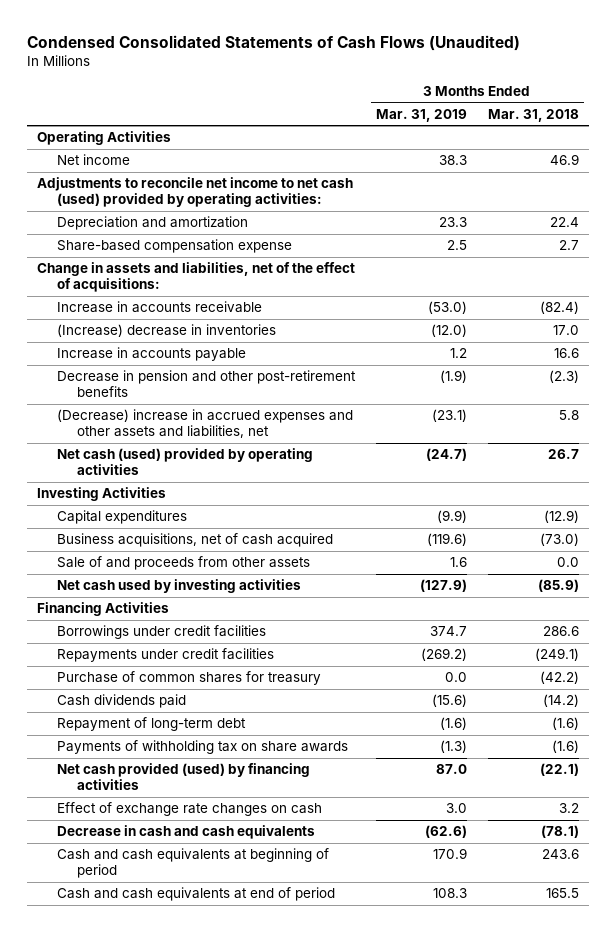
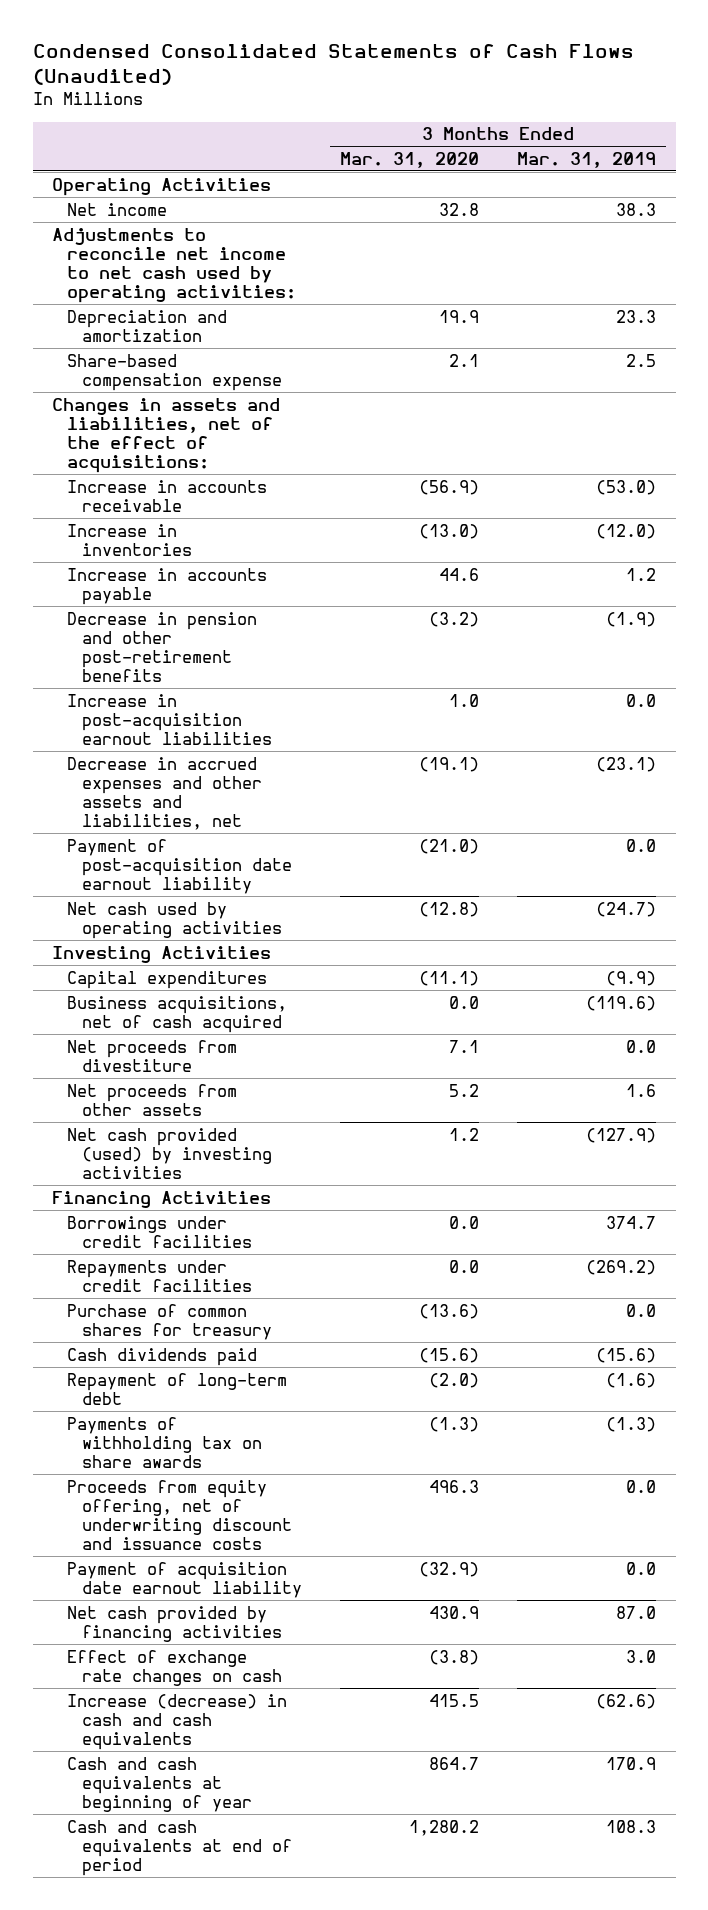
[487,108,579,122] Mar. 31, 2018 -> none
none -> [340,151,480,168] Mar. 31, 2020
[36,177,353,208] Adjustments to reconcile net income to net cash (used) provided by operating activities: -> [51,227,296,304] Adjustments to reconcile net income to net cash used by operating activities:
[36,262,355,293] Change in assets and liabilities, net of the effect of acquisitions: -> [51,397,280,474] Changes in assets and liabilities, net of the effect of acquisitions:
[57,324,277,338] (Increase) decrease in inventories -> [66,523,192,556] Increase in inventories
none -> [66,693,272,745] Increase in post-acquisition earnout liabilities
[57,409,354,439] (Decrease) increase in accrued expenses and other assets and liabilities, net -> [66,756,262,831] Decrease in accrued expenses and other assets and liabilities, net
none -> [66,838,292,894] Payment of post-acquisition date earnout liability
[57,448,314,476] Net cash (used) provided by operating activities -> [66,901,282,939] Net cash used by operating activities
[57,556,311,571] Sale of and proceeds from other assets -> [66,1039,237,1072] Net proceeds from divestiture
[449,557,467,568] 1.6 -> [626,1039,657,1053] 0.0
none -> [66,1083,237,1116] Net proceeds from other assets
[57,579,302,594] Net cash used by investing activities -> [66,1127,272,1179] Net cash provided (used) by investing activities
none -> [66,1479,292,1551] Proceeds from equity offering, net of underwriting discount and issuance costs
none -> [66,1561,302,1598] Payment of acquisition date earnout liability
[57,763,311,791] Net cash provided (used) by financing activities -> [66,1605,282,1642] Net cash provided by financing activities
[57,825,316,840] Decrease in cash and cash equivalents -> [66,1693,287,1750] Increase (decrease) in cash and cash equivalents
[57,848,330,879] Cash and cash equivalents at beginning of period -> [66,1756,252,1812] Cash and cash equivalents at beginning of year

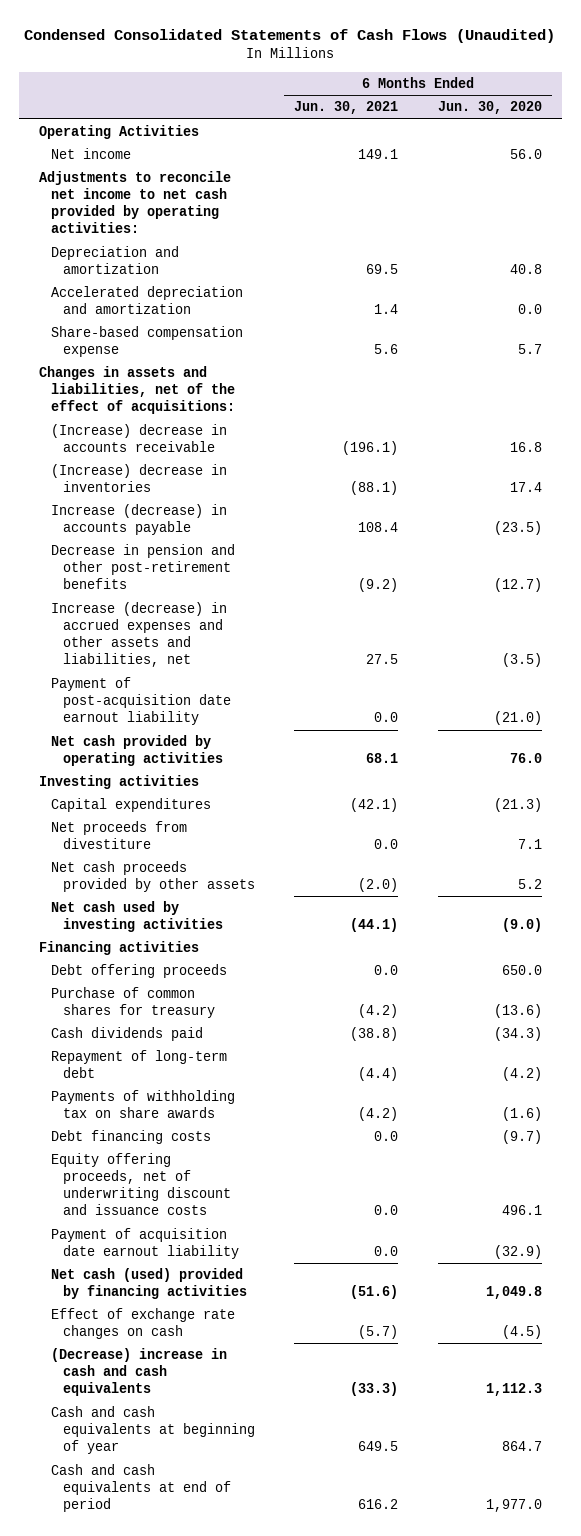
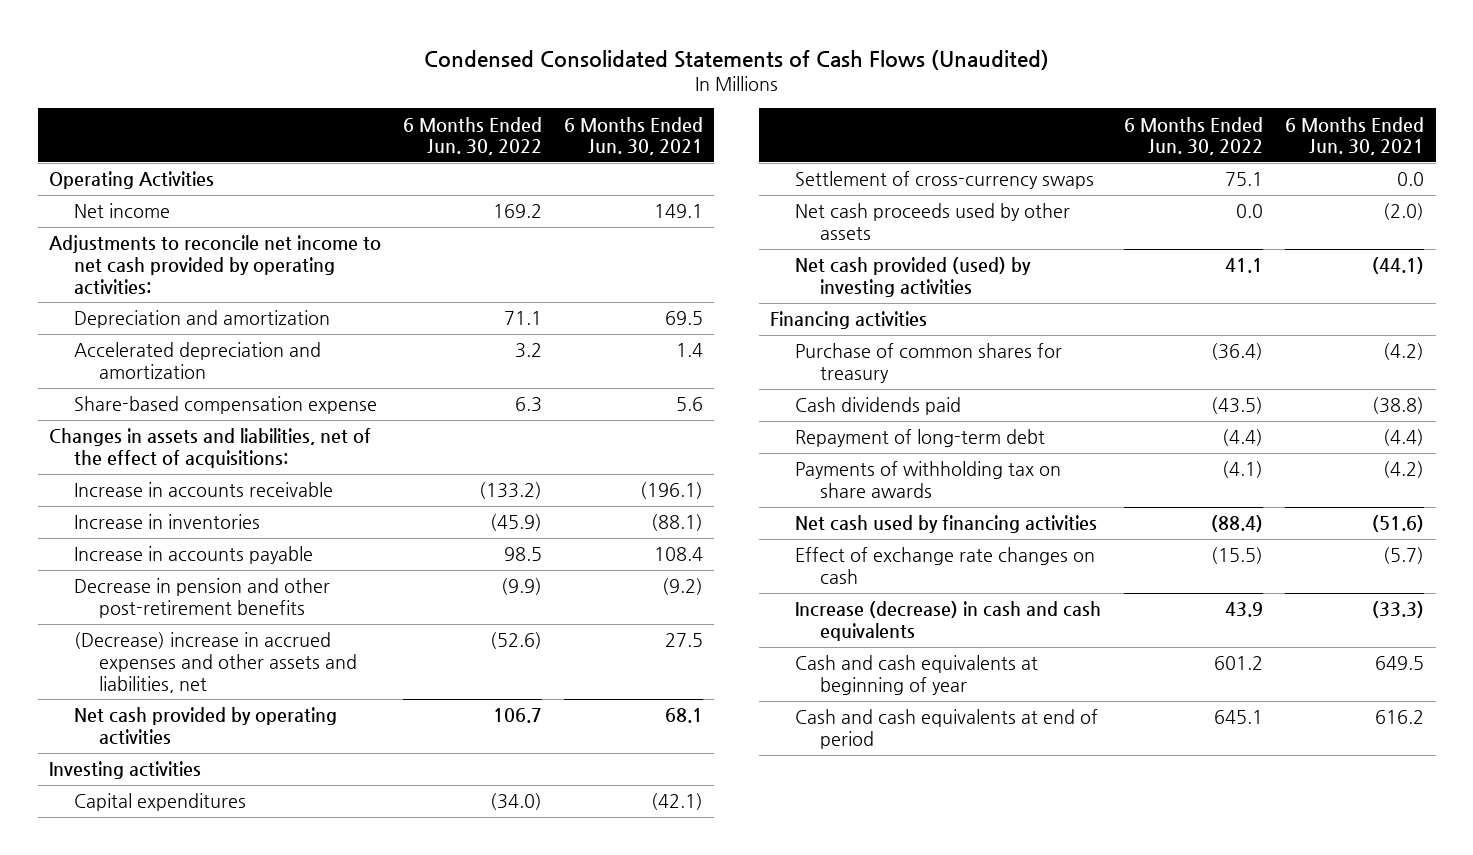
[438,101,543,115] Jun. 30, 2020 -> none
none -> [402,116,542,156] 6 Months Ended Jun. 30, 2022
[50,424,227,453] (Increase) decrease in accounts receivable -> [73,482,333,498] Increase in accounts receivable
[50,464,227,493] (Increase) decrease in inventories -> [73,514,260,530] Increase in inventories
[50,504,227,536] Increase (decrease) in accounts payable -> [73,546,313,565] Increase in accounts payable
[50,677,231,726] Payment of post-acquisition date earnout liability -> none
[50,602,227,668] Increase (decrease) in accrued expenses and other assets and liabilities, net -> [73,632,357,693] (Decrease) increase in accrued expenses and other assets and liabilities, net
[50,821,187,850] Net proceeds from divestiture -> none
none -> [795,171,1095,190] Settlement of cross-currency swaps
[50,861,255,893] Net cash proceeds provided by other assets -> [795,203,1071,240] Net cash proceeds used by other assets
[50,901,223,933] Net cash used by investing activities -> [795,257,1032,297] Net cash provided (used) by investing activities
[50,964,227,979] Debt offering proceeds -> none
[50,1130,211,1145] Debt financing costs -> none
[50,1153,231,1216] Equity offering proceeds, net of underwriting discount and issuance costs -> none
[50,1228,239,1260] Payment of acquisition date earnout liability -> none
[50,1268,247,1300] Net cash (used) provided by financing activities -> [795,515,1098,534] Net cash used by financing activities
[50,1348,227,1397] (Decrease) increase in cash and cash equivalents -> [795,601,1102,641] Increase (decrease) in cash and cash equivalents

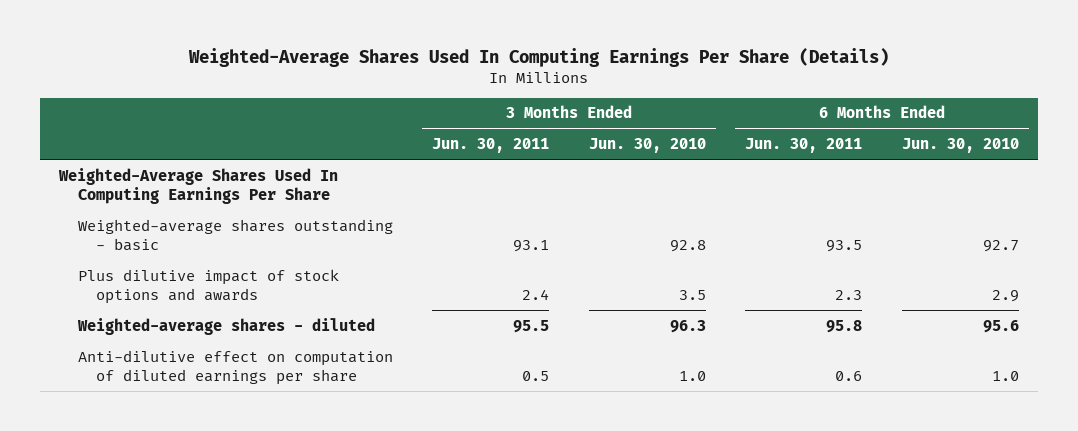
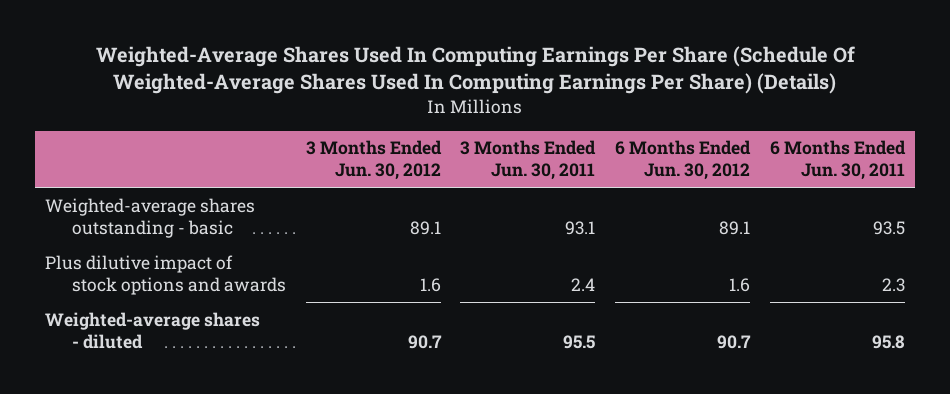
[188,47,890,67] Weighted-Average Shares Used In Computing Earnings Per Share (Details) -> [95,46,855,95] Weighted-Average Shares Used In Computing Earnings Per Share (Schedule Of Weighted-Average Shares Used In Computing Earnings Per Share) (Details)
[588,138,706,154] Jun. 30, 2010 -> none
[901,138,1019,154] Jun. 30, 2010 -> none
none -> [305,140,442,181] 3 Months Ended Jun. 30, 2012
none -> [615,140,752,181] 6 Months Ended Jun. 30, 2012
[58,167,339,204] Weighted-Average Shares Used In Computing Earnings Per Share -> none
[77,349,393,385] Anti-dilutive effect on computation of diluted earnings per share -> none

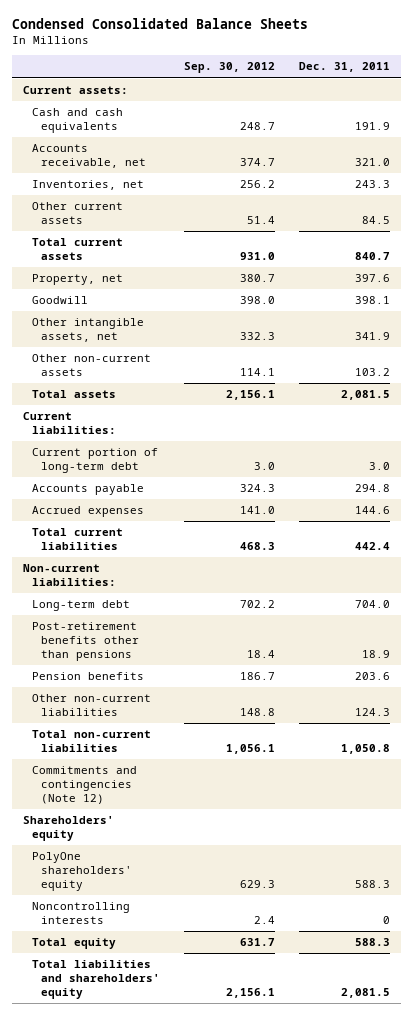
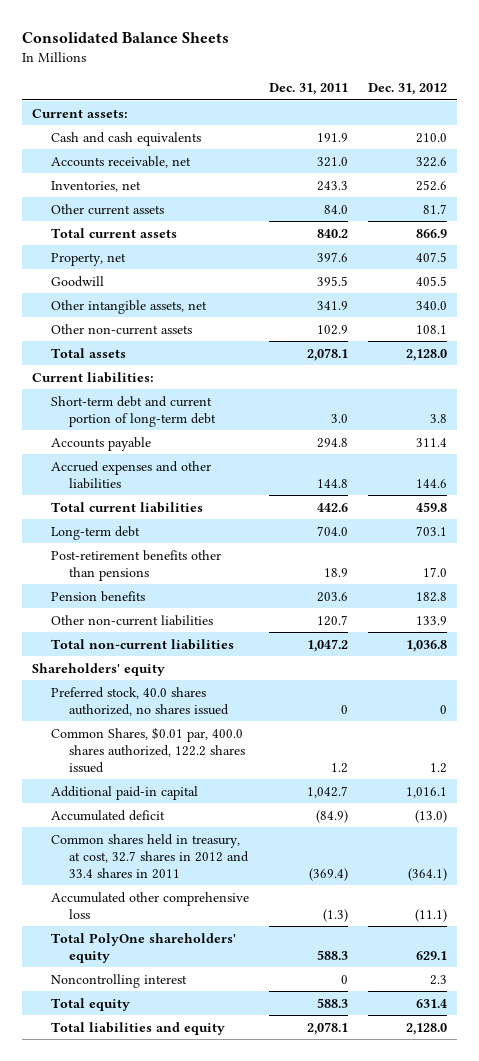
[11,17,308,29] Condensed Consolidated Balance Sheets -> [21,32,229,44] Consolidated Balance Sheets
[183,62,275,74] Sep. 30, 2012 -> none
none -> [367,83,447,96] Dec. 31, 2012
[361,216,390,225] 84.5 -> [323,204,348,214] 84.0
[354,252,390,261] 840.7 -> [316,228,348,238] 840.2
[354,296,390,305] 398.1 -> [316,275,348,286] 395.5
[354,368,390,377] 103.2 -> [316,324,348,335] 102.9
[340,390,390,401] 2,081.5 -> [306,347,348,361] 2,078.1
[32,448,159,474] Current portion of long-term debt -> [50,395,217,427] Short-term debt and current portion of long-term debt
[23,564,117,587] Non-current liabilities: -> none
[32,506,145,518] Accrued expenses -> [50,460,211,489] Accrued expenses and other liabilities
[354,506,390,515] 144.6 -> [316,478,348,488] 144.8
[354,542,390,551] 442.4 -> [316,502,348,512] 442.6
[32,766,138,804] Commitments and contingencies (Note 12) -> none
[354,708,390,717] 124.3 -> [316,614,348,626] 120.7
[340,744,390,755] 1,050.8 -> [306,638,348,652] 1,047.2
none -> [50,686,230,716] Preferred stock, 40.0 shares authorized, no shares issued
none -> [50,726,246,773] Common Shares, $0.01 par, 400.0 shares authorized, 122.2 shares issued
none -> [50,785,198,800] Additional paid-in capital
none -> [50,809,165,821] Accumulated deficit
none -> [50,833,250,879] Common shares held in treasury, at cost, 32.7 shares in 2012 and 33.4 shares in 2011
none -> [50,891,249,919] Accumulated other comprehensive loss
[32,852,133,891] PolyOne shareholders' equity -> [50,932,236,963] Total PolyOne shareholders' equity
[32,902,131,925] Noncontrolling interests -> [50,973,187,988] Noncontrolling interest
[32,960,161,999] Total liabilities and shareholders' equity -> [50,1021,225,1035] Total liabilities and equity
[340,987,390,998] 2,081.5 -> [306,1021,348,1035] 2,078.1

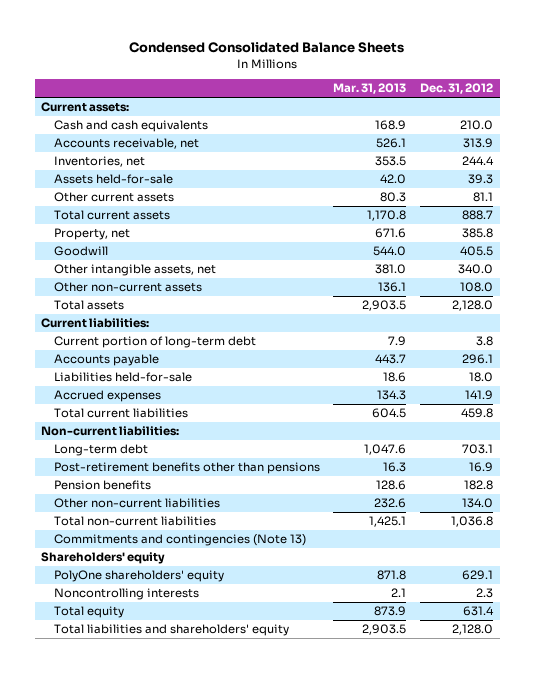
[21,32,229,44] Consolidated Balance Sheets -> [129,42,405,54] Condensed Consolidated Balance Sheets
[268,83,348,96] Dec. 31, 2011 -> none
none -> [333,83,407,95] Mar. 31, 2013
[415,156,447,167] 322.6 -> [463,138,494,149] 313.9
[415,179,447,191] 252.6 -> [462,156,495,166] 244.4
none -> [53,174,173,185] Assets held-for-sale
[422,203,447,214] 81.7 -> [473,192,494,203] 81.1
[415,228,447,238] 866.9 -> [462,210,494,221] 888.7
[415,251,447,262] 407.5 -> [462,228,494,239] 385.8
[415,324,447,334] 108.1 -> [460,282,494,293] 108.0
[50,395,217,427] Short-term debt and current portion of long-term debt -> [53,336,256,349] Current portion of long-term debt
[415,437,447,447] 311.4 -> [462,354,494,365] 296.1
none -> [53,372,192,383] Liabilities held-for-sale
[50,460,211,489] Accrued expenses and other liabilities -> [53,390,161,403] Accrued expenses
[415,478,447,488] 144.6 -> [465,390,494,401] 141.9
none -> [41,426,180,437] Non-current liabilities:
[422,566,447,577] 17.0 -> [469,462,494,473] 16.9
[415,615,447,625] 133.9 -> [462,498,494,509] 134.0
none -> [53,534,306,547] Commitments and contingencies (Note 13)
[50,686,230,716] Preferred stock, 40.0 shares authorized, no shares issued -> none
[50,726,246,773] Common Shares, $0.01 par, 400.0 shares authorized, 122.2 shares issued -> none
[50,785,198,800] Additional paid-in capital -> none
[50,809,165,821] Accumulated deficit -> none
[50,833,250,879] Common shares held in treasury, at cost, 32.7 shares in 2012 and 33.4 shares in 2011 -> none
[50,891,249,919] Accumulated other comprehensive loss -> none
[50,932,236,963] Total PolyOne shareholders' equity -> [53,570,224,583] PolyOne shareholders' equity
[50,973,187,988] Noncontrolling interest -> [53,588,199,601] Noncontrolling interests
[50,1021,225,1035] Total liabilities and equity -> [53,624,289,637] Total liabilities and shareholders' equity

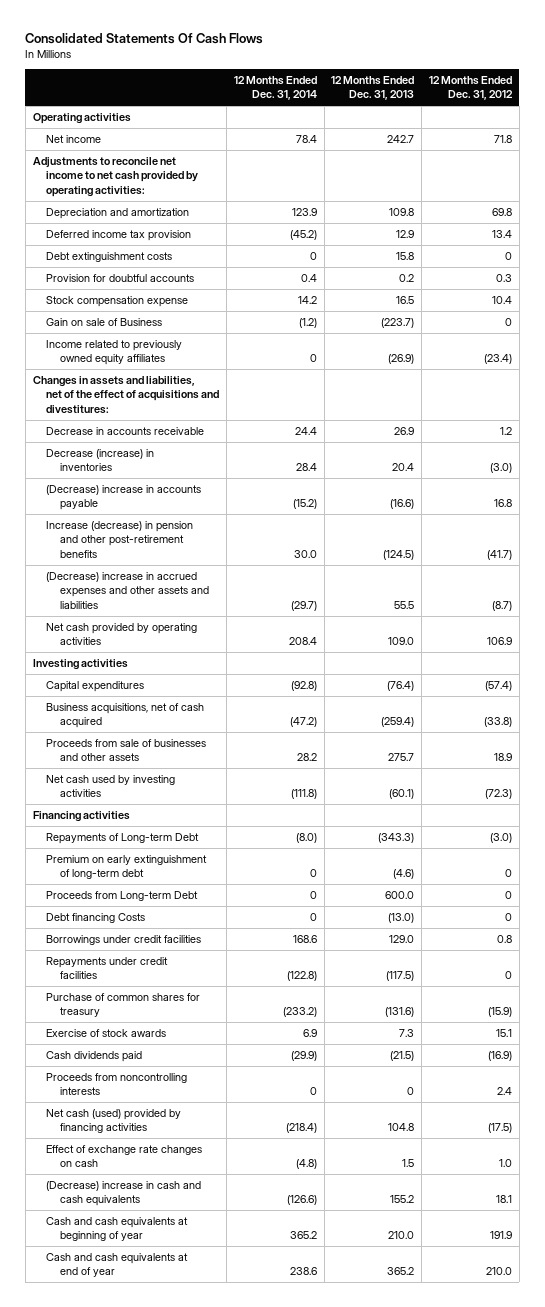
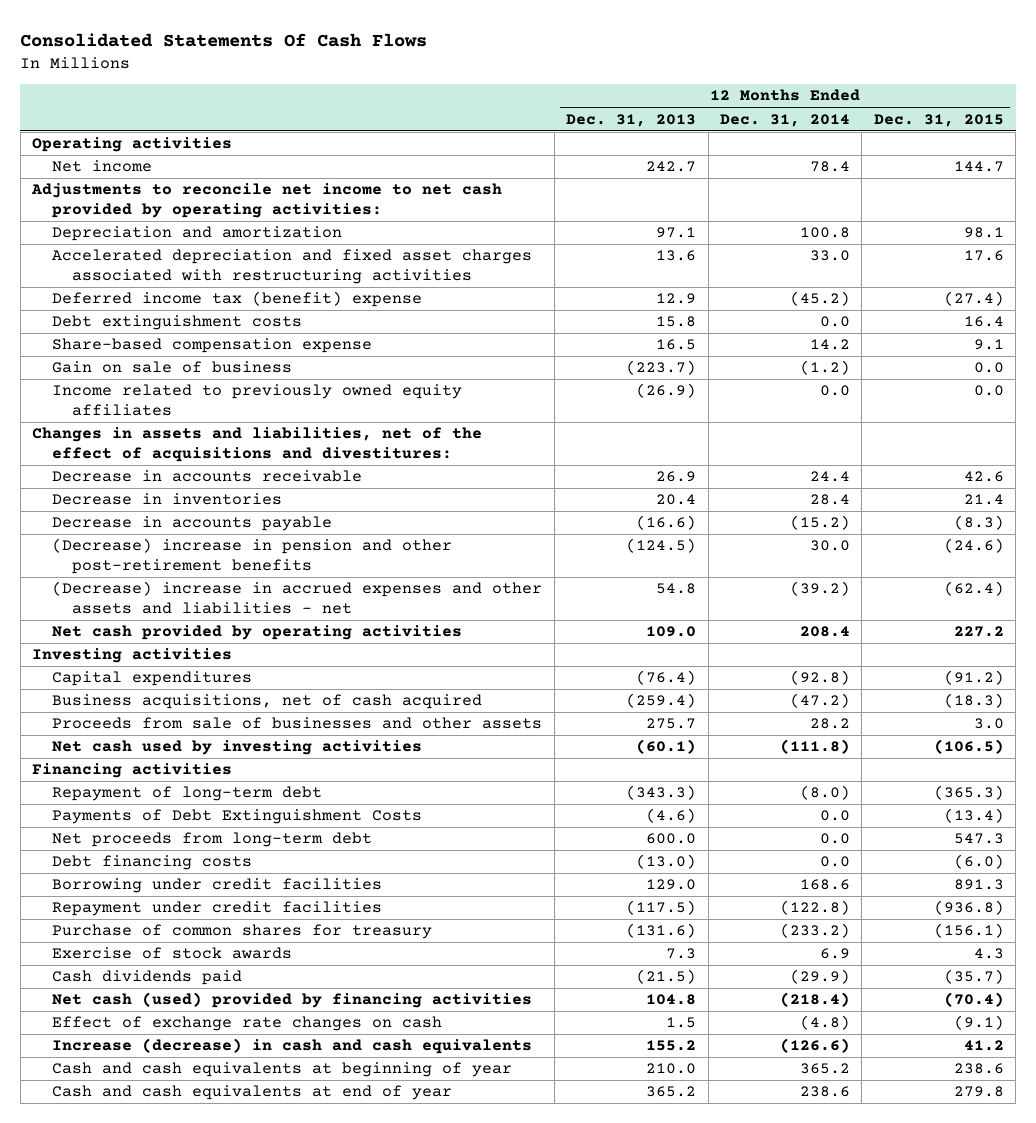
[429,75,514,101] 12 Months Ended Dec. 31, 2012 -> none
none -> [873,113,1004,127] Dec. 31, 2015
[46,273,195,282] Provision for doubtful accounts -> none
[291,207,317,216] 123.9 -> [800,227,851,239] 100.8
[389,207,415,216] 109.8 -> [656,227,697,239] 97.1
none -> [52,249,533,285] Accelerated depreciation and fixed asset charges associated with restructuring activities
[46,229,192,241] Deferred income tax provision -> [52,291,423,308] Deferred income tax (benefit) expense
[309,251,317,260] 0 -> [820,316,851,328] 0.0
[46,295,189,307] Stock compensation expense -> [52,338,373,354] Share-based compensation expense
[46,317,163,326] Gain on sale of Business -> [52,361,293,374] Gain on sale of business
[309,354,317,363] 0 -> [820,385,851,397] 0.0
[46,448,155,472] Decrease (increase) in inventories -> [52,493,283,506] Decrease in inventories
[46,484,202,511] (Decrease) increase in accounts payable -> [52,516,333,532] Decrease in accounts payable
[46,520,194,558] Increase (decrease) in pension and other post-retirement benefits -> [52,538,453,575] (Decrease) increase in pension and other post-retirement benefits
[46,571,209,609] (Decrease) increase in accrued expenses and other assets and liabilities -> [52,581,543,615] (Decrease) increase in accrued expenses and other assets and liabilities - net
[290,600,317,611] (29.7) -> [790,581,851,597] (39.2)
[394,600,415,609] 55.5 -> [656,583,697,595] 54.8
[46,854,208,880] Premium on early extinguishment of long-term debt -> none
[46,832,200,844] Repayments of Long-term Debt -> [52,786,323,802] Repayment of long-term debt
none -> [52,809,423,825] Payments of Debt Extinguishment Costs
[46,890,199,901] Proceeds from Long-term Debt -> [52,832,373,848] Net proceeds from long-term debt
[309,890,317,899] 0 -> [820,833,851,845] 0.0
[46,912,146,923] Debt financing Costs -> [52,855,253,871] Debt financing costs
[309,912,317,921] 0 -> [820,856,851,868] 0.0
[46,934,202,945] Borrowings under credit facilities -> [52,878,383,894] Borrowing under credit facilities
[46,956,169,980] Repayments under credit facilities -> [52,901,383,917] Repayment under credit facilities
[46,1072,188,1096] Proceeds from noncontrolling interests -> none
[46,1180,202,1207] (Decrease) increase in cash and cash equivalents -> [52,1038,533,1055] Increase (decrease) in cash and cash equivalents

